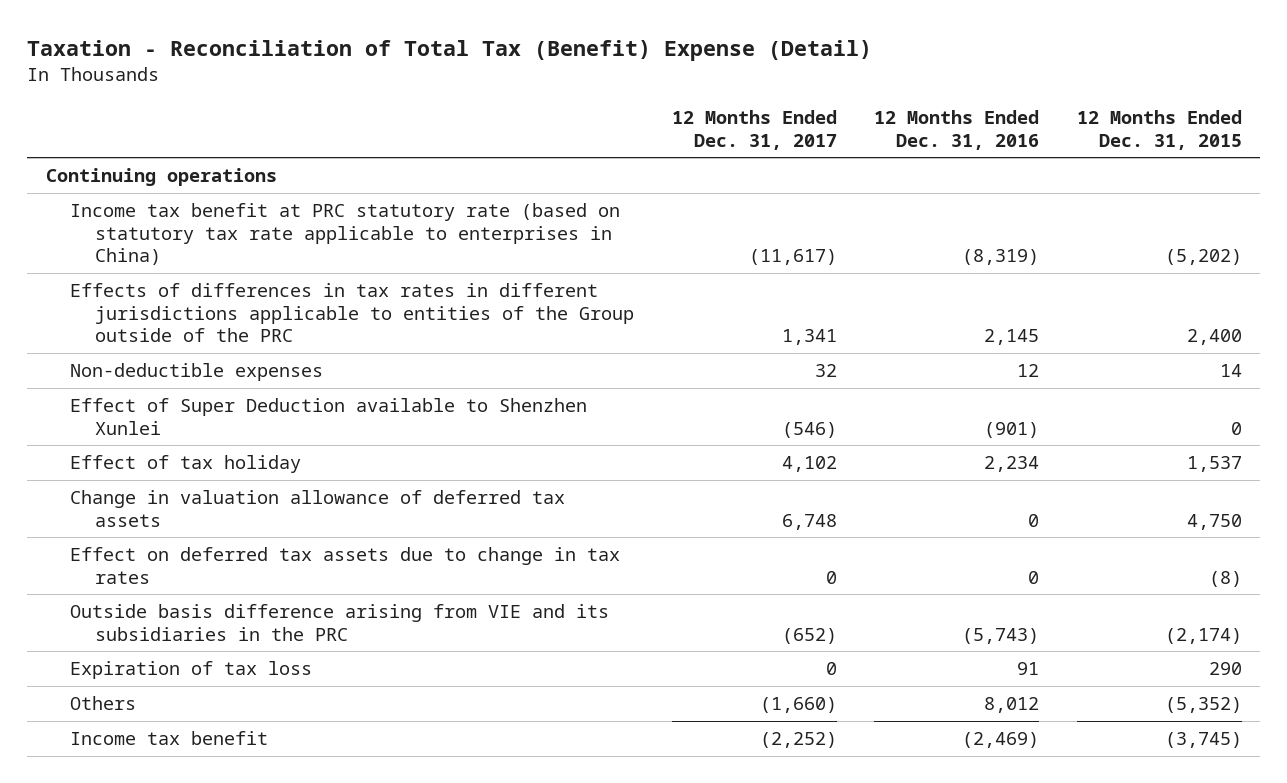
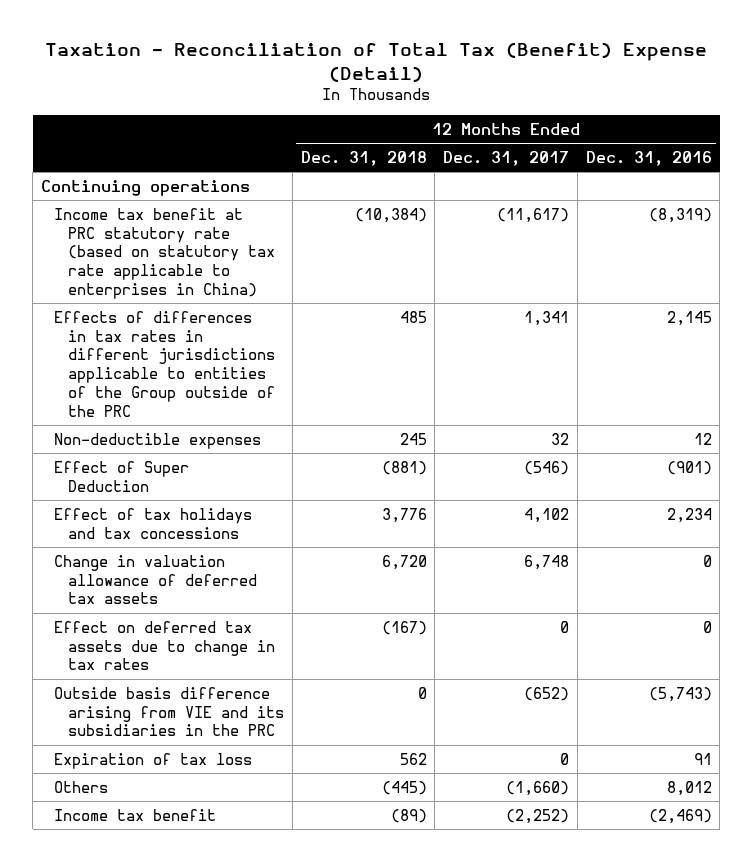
[1076,110,1242,150] 12 Months Ended Dec. 31, 2015 -> none
none -> [300,151,427,167] Dec. 31, 2018
[70,398,588,435] Effect of Super Deduction available to Shenzhen Xunlei -> [54,460,190,492] Effect of Super Deduction
[70,455,302,474] Effect of tax holiday -> [54,507,253,539] Effect of tax holidays and tax concessions

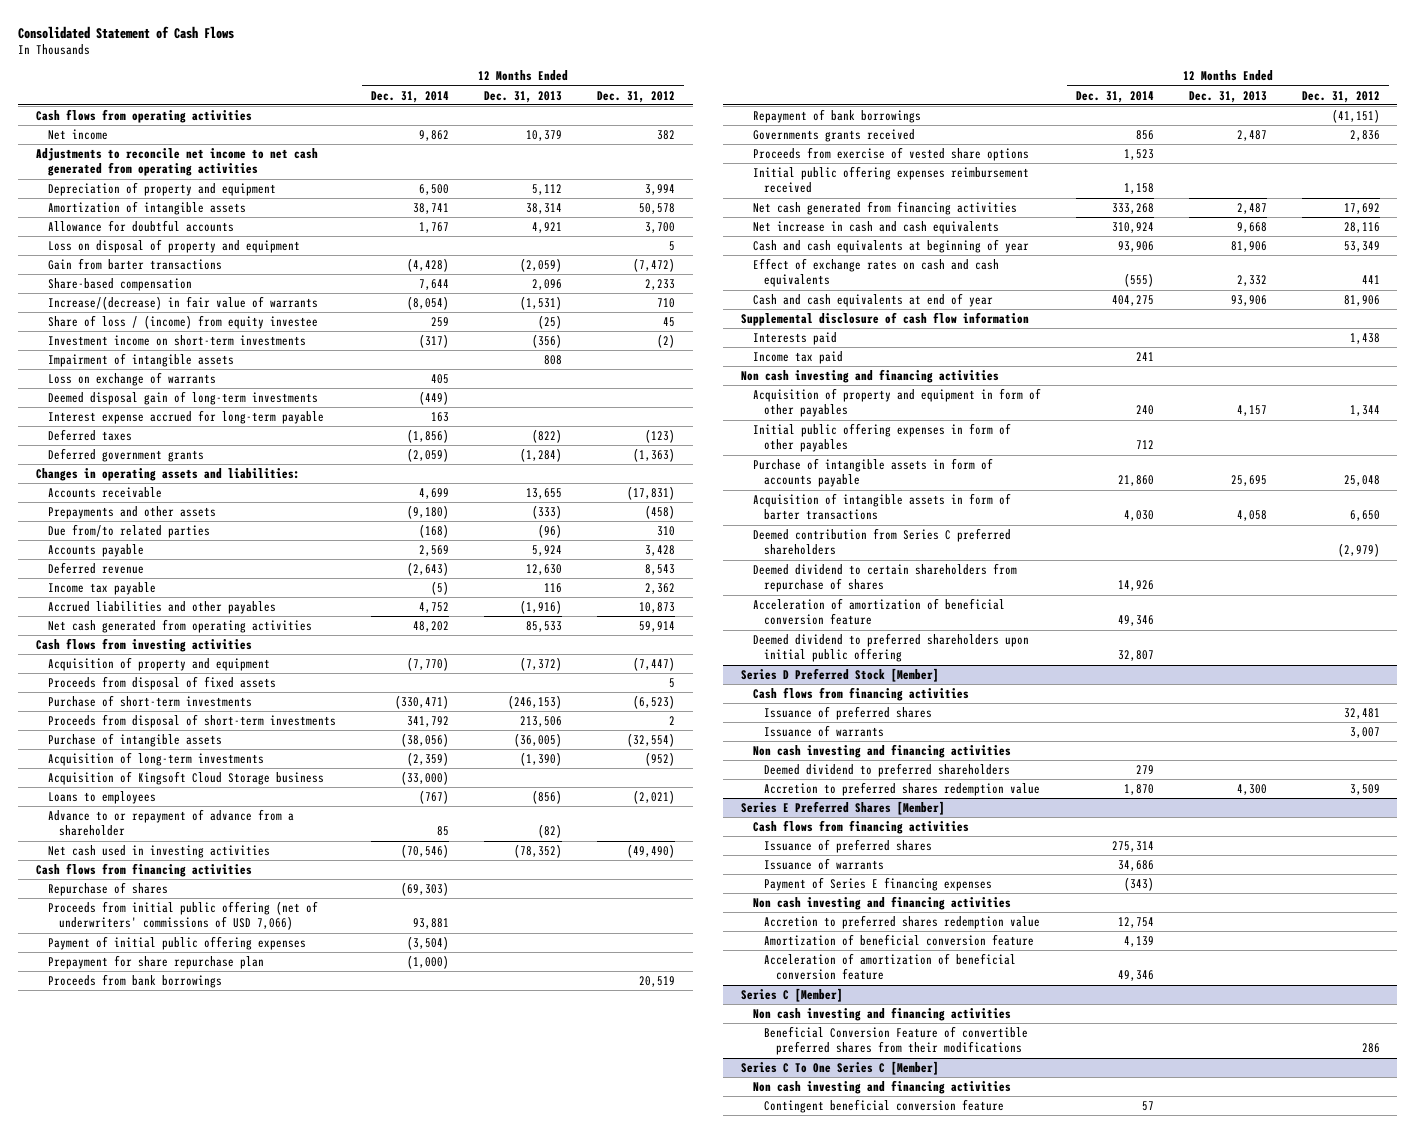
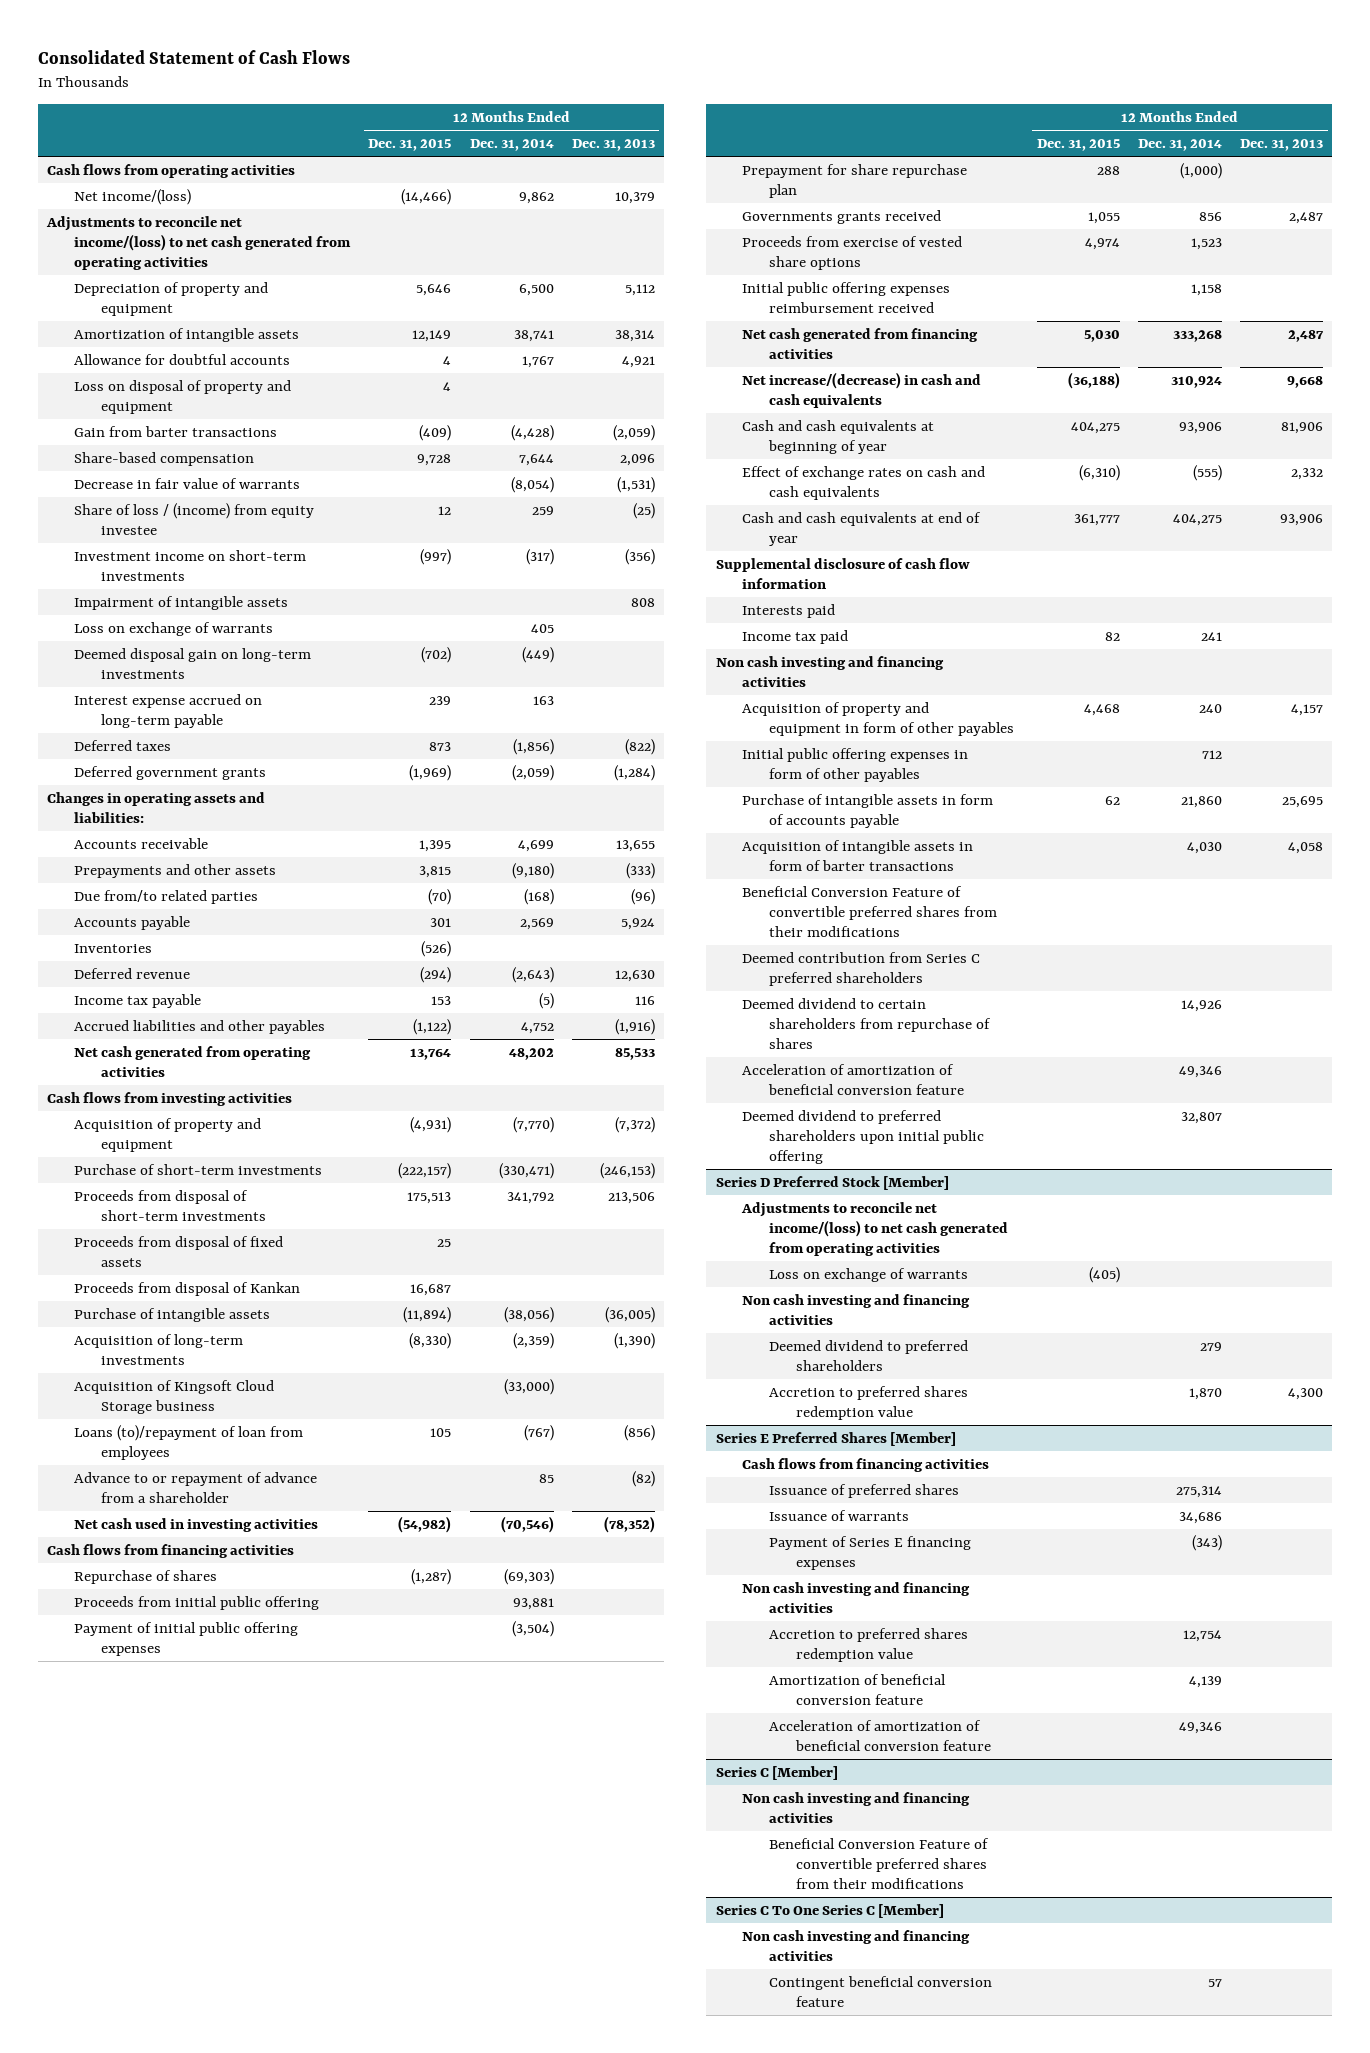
[596,90,675,103] Dec. 31, 2012 -> none
none -> [368,138,452,151] Dec. 31, 2015
[47,128,108,140] Net income -> [74,188,192,205] Net income/(loss)
[35,147,318,177] Adjustments to reconcile net income to net cash generated from operating activities -> [46,215,352,270] Adjustments to reconcile net income/(loss) to net cash generated from operating activities
[47,295,318,310] Increase/(decrease) in fair value of warrants -> [74,477,301,489] Decrease in fair value of warrants
[47,390,318,405] Deemed disposal gain of long-term investments -> [74,647,312,679] Deemed disposal gain on long-term investments
[47,409,324,424] Interest expense accrued for long-term payable -> [74,693,263,728] Interest expense accrued on long-term payable
none -> [74,943,153,953] Inventories
[47,675,276,690] Proceeds from disposal of fixed assets -> [74,1235,284,1267] Proceeds from disposal of fixed assets
none -> [74,1281,301,1296] Proceeds from disposal of Kankan
[47,790,156,804] Loans to employees -> [74,1424,304,1460] Loans (to)/repayment of loan from employees
[47,900,318,931] Proceeds from initial public offering (net of underwriters' commissions of USD 7,066) -> [74,1595,320,1610] Proceeds from initial public offering
[47,973,222,988] Proceeds from bank borrowings -> none
[752,108,921,123] Repayment of bank borrowings -> none
[752,220,999,234] Net increase in cash and cash equivalents -> [742,371,982,408] Net increase/(decrease) in cash and cash equivalents
none -> [742,885,998,937] Beneficial Conversion Feature of convertible preferred shares from their modifications
[752,686,969,701] Cash flows from financing activities -> none
[764,705,933,720] Issuance of preferred shares -> none
[764,724,885,737] Issuance of warrants -> none
none -> [741,1201,1009,1256] Adjustments to reconcile net income/(loss) to net cash generated from operating activities
none -> [769,1267,969,1282] Loss on exchange of warrants

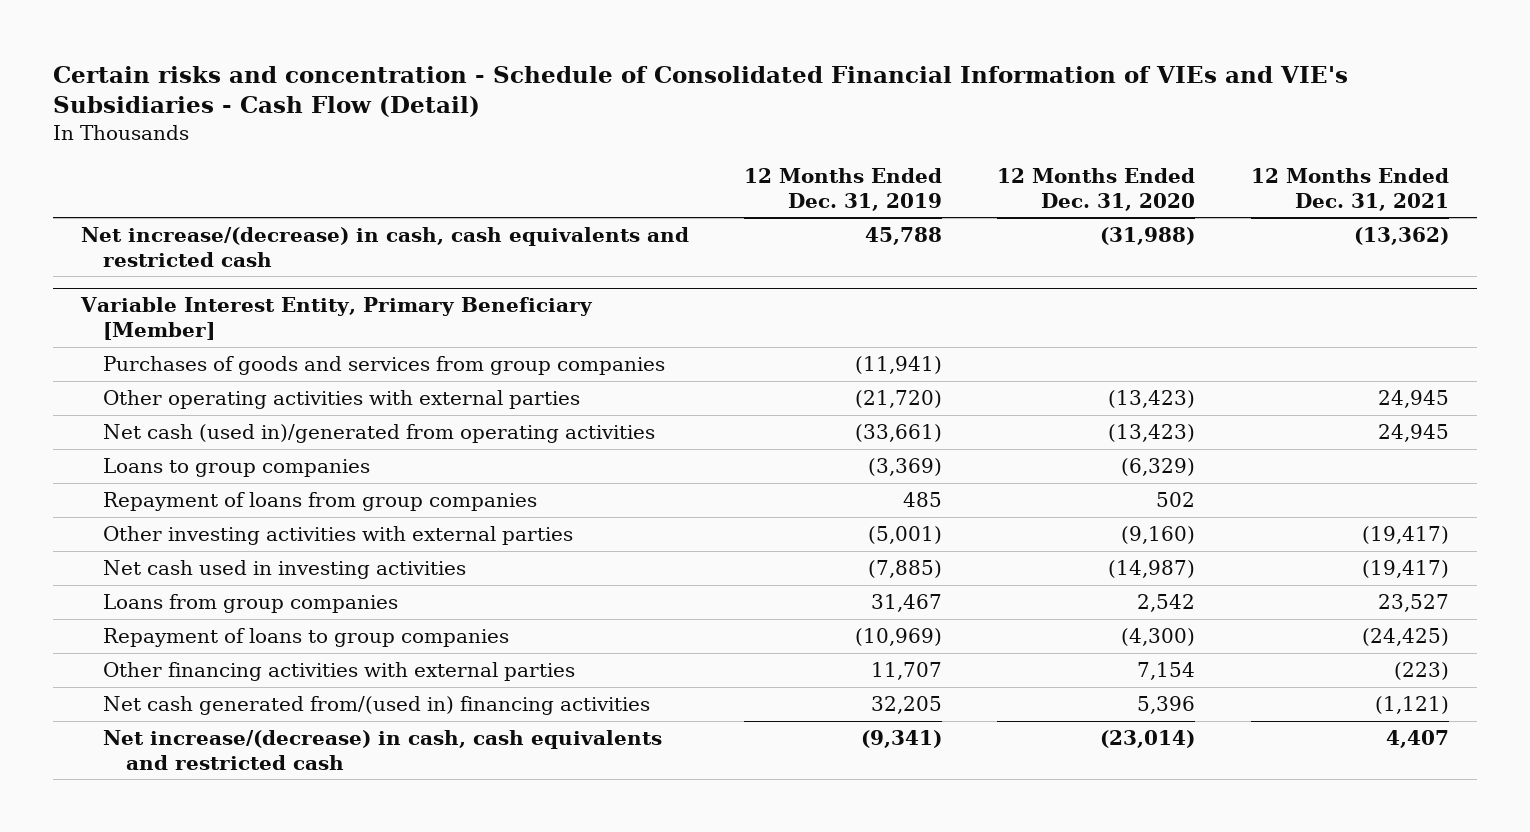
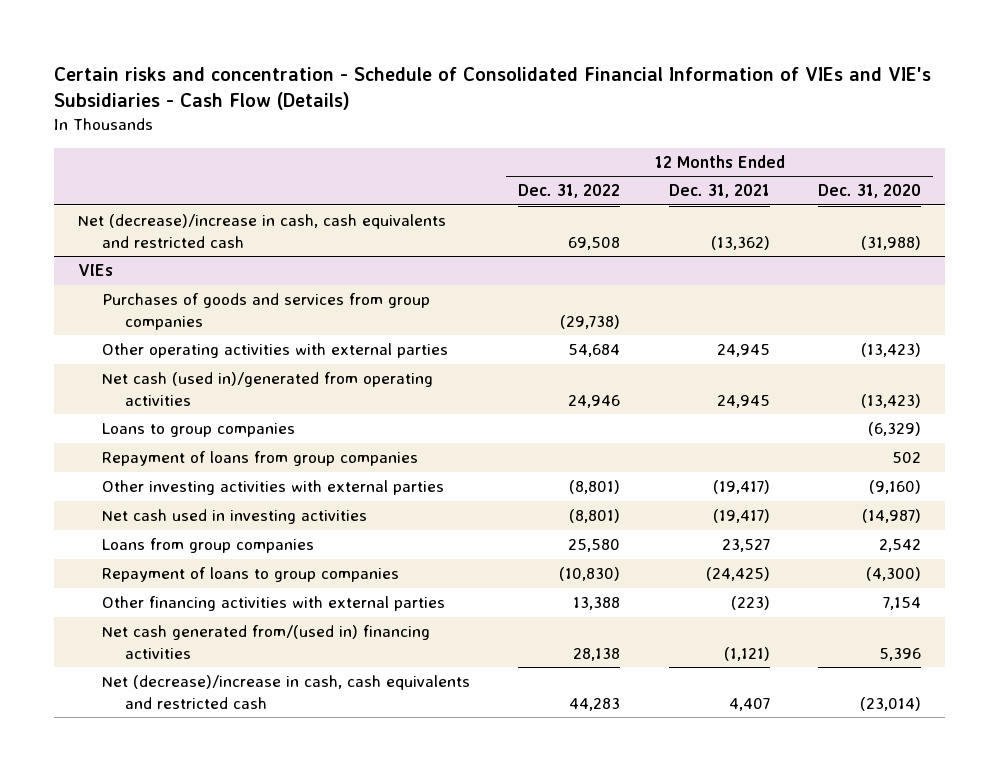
[53,66,1349,118] Certain risks and concentration - Schedule of Consolidated Financial Information of VIEs and VIE's Subsidiaries - Cash Flow (Detail) -> [54,66,932,111] Certain risks and concentration - Schedule of Consolidated Financial Information of VIEs and VIE's Subsidiaries - Cash Flow (Details)
[744,167,943,211] 12 Months Ended Dec. 31, 2019 -> none
none -> [518,184,621,199] Dec. 31, 2022
[80,226,689,267] Net increase/(decrease) in cash, cash equivalents and restricted cash -> [78,214,447,248] Net (decrease)/increase in cash, cash equivalents and restricted cash
[79,297,593,340] Variable Interest Entity, Primary Beneficiary [Member] -> [78,264,114,277] VIEs
[103,729,663,770] Net increase/(decrease) in cash, cash equivalents and restricted cash -> [101,675,470,709] Net (decrease)/increase in cash, cash equivalents and restricted cash

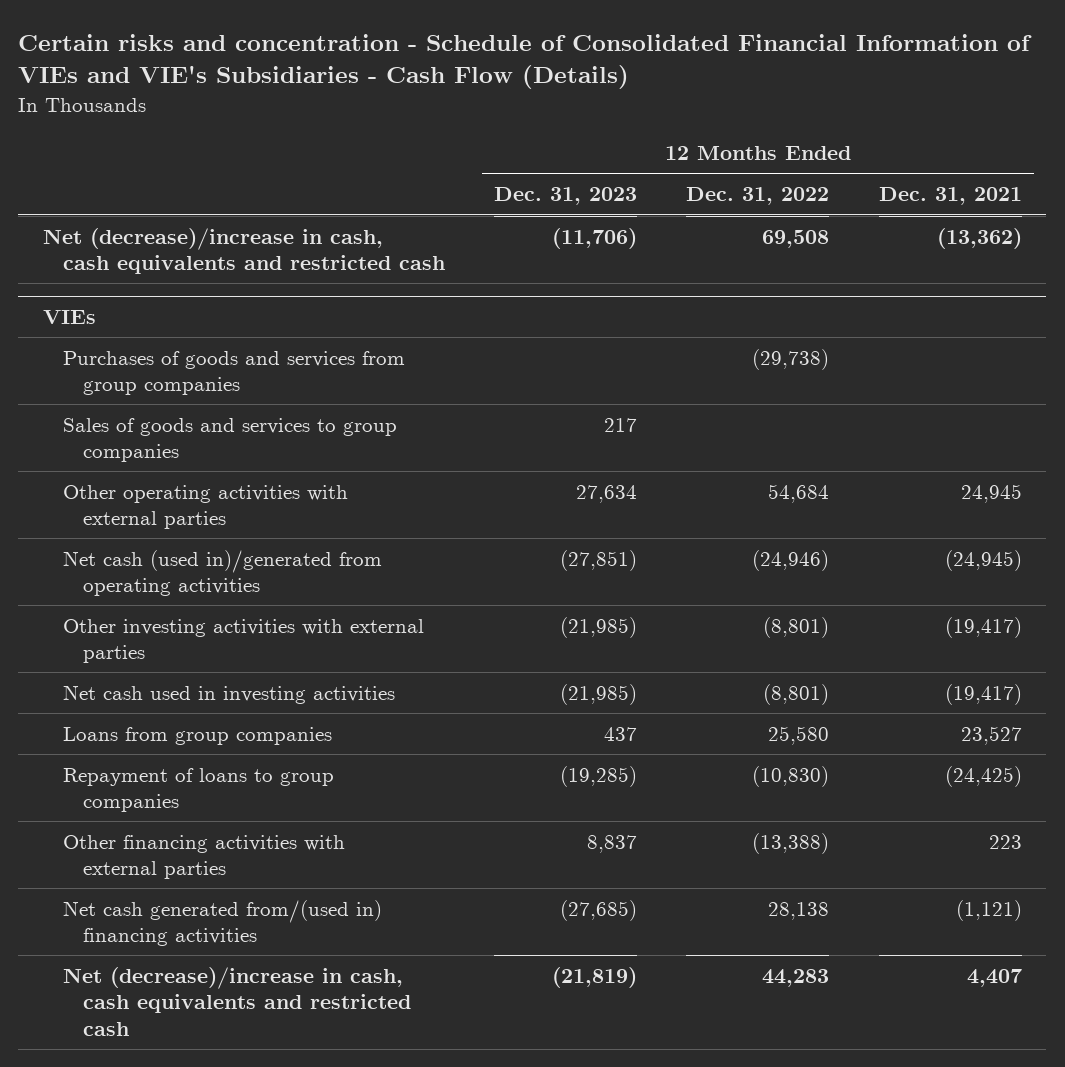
[818,184,922,199] Dec. 31, 2020 -> none
none -> [494,187,638,206] Dec. 31, 2023
none -> [62,417,397,463] Sales of goods and services to group companies
[101,423,295,438] Loans to group companies -> none
[101,451,418,467] Repayment of loans from group companies -> none
[568,394,621,408] 24,946 -> [752,549,830,571] (24,946)
[716,394,770,408] 24,945 -> [944,549,1022,571] (24,945)
[573,597,621,611] 13,388 -> [752,832,830,854] (13,388)
[730,596,770,611] (223) -> [988,834,1022,849] 223

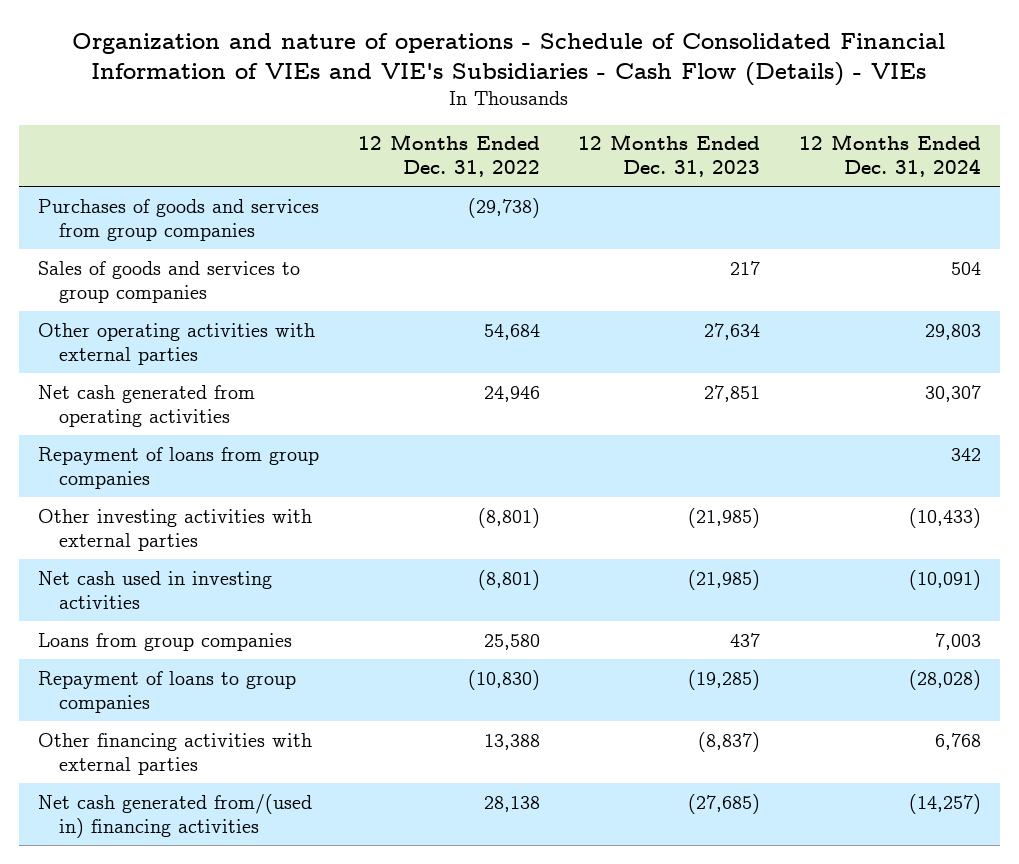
[18,33,1033,90] Certain risks and concentration - Schedule of Consolidated Financial Information of VIEs and VIE's Subsidiaries - Cash Flow (Details) -> [72,32,946,86] Organization and nature of operations - Schedule of Consolidated Financial Information of VIEs and VIE's Subsidiaries - Cash Flow (Details) - VIEs
[878,187,1022,206] Dec. 31, 2021 -> none
none -> [798,134,981,178] 12 Months Ended Dec. 31, 2024
[42,227,445,275] Net (decrease)/increase in cash, cash equivalents and restricted cash -> none
[42,309,96,324] VIEs -> none
[62,549,382,597] Net cash (used in)/generated from operating activities -> [37,384,255,427] Net cash generated from operating activities
[560,549,638,571] (27,851) -> [704,384,761,402] 27,851
[752,549,830,571] (24,946) -> [483,385,540,402] 24,946
none -> [37,446,319,489] Repayment of loans from group companies
[587,834,638,853] 8,837 -> [698,731,761,752] (8,837)
[752,832,830,854] (13,388) -> [483,733,540,750] 13,388
[62,966,412,1036] Net (decrease)/increase in cash, cash equivalents and restricted cash -> none

